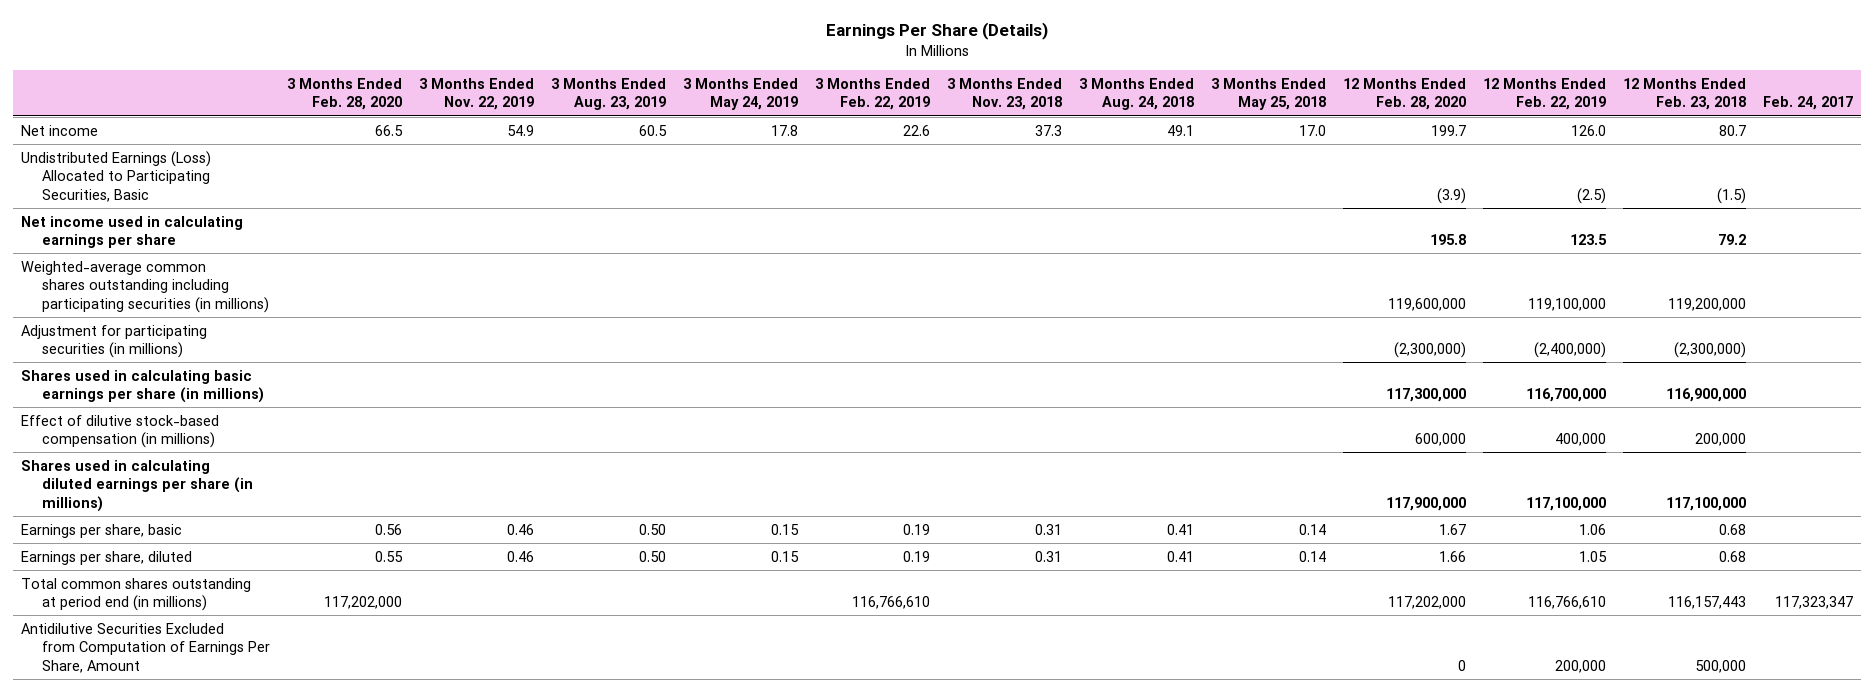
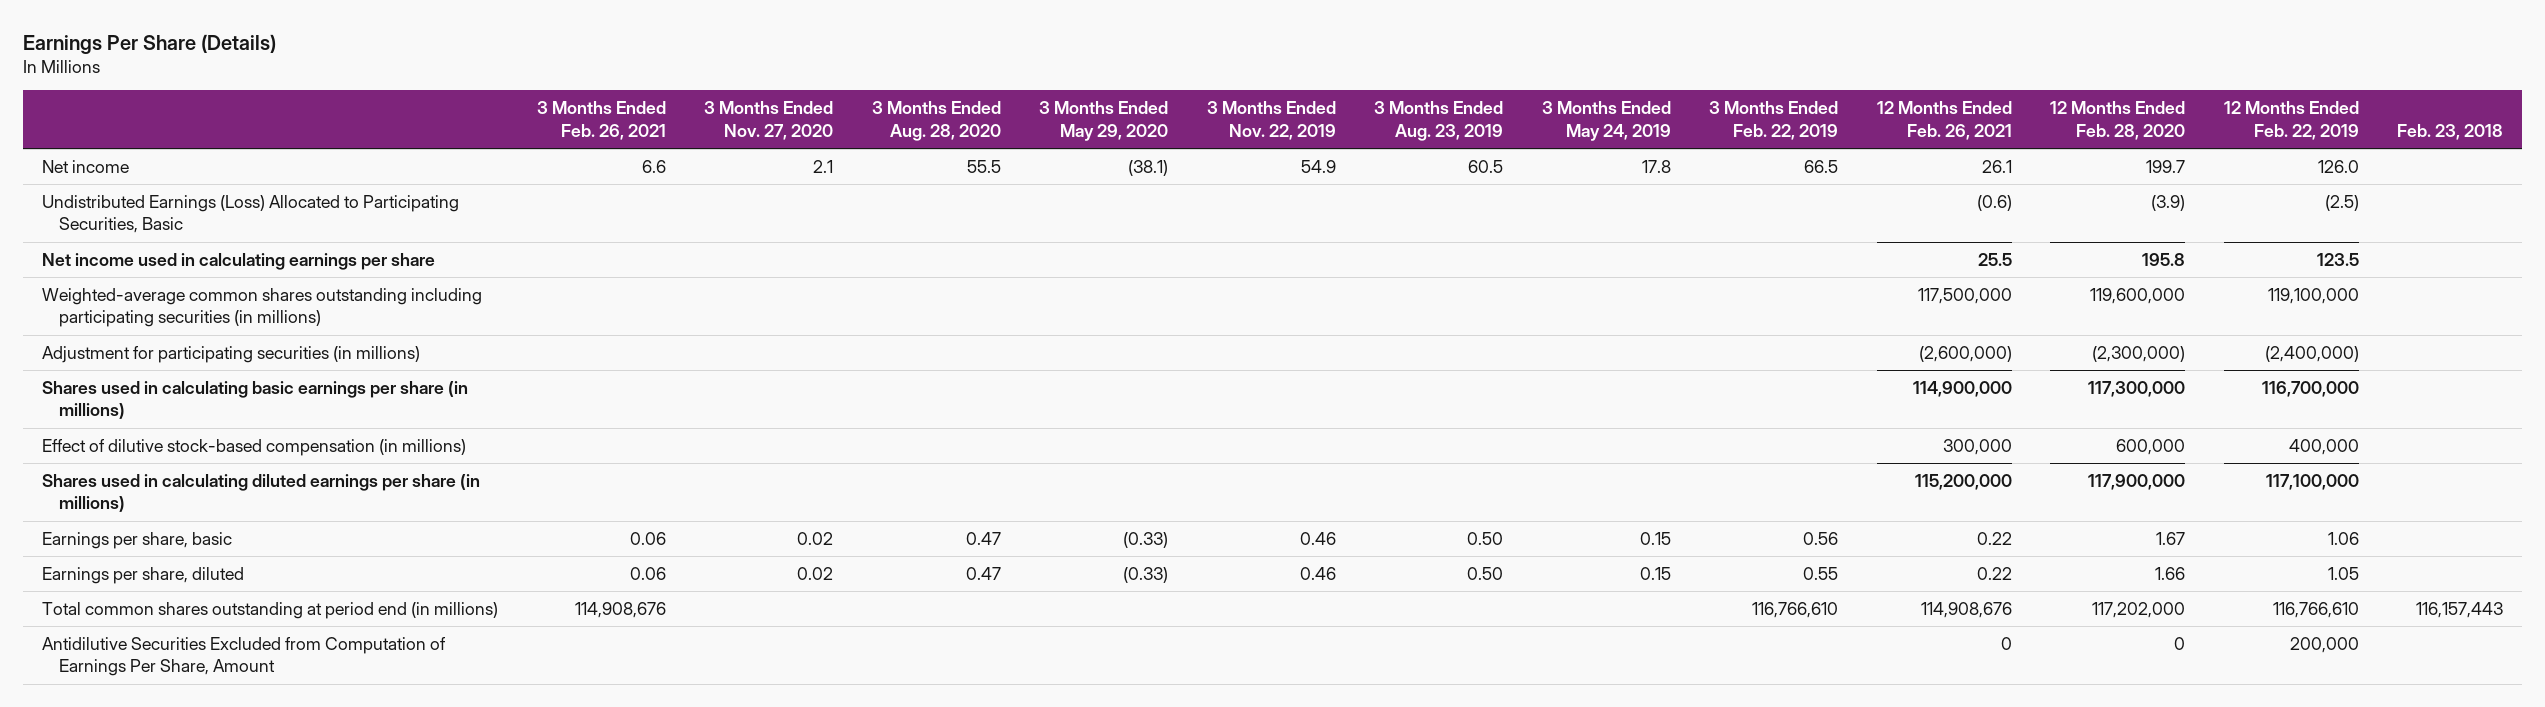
[286,77,402,111] 3 Months Ended Feb. 28, 2020 -> none
[946,77,1062,111] 3 Months Ended Nov. 23, 2018 -> none
[1078,77,1194,111] 3 Months Ended Aug. 24, 2018 -> none
[1210,77,1326,111] 3 Months Ended May 25, 2018 -> none
[1622,77,1746,111] 12 Months Ended Feb. 23, 2018 -> none
[1762,96,1853,111] Feb. 24, 2017 -> none
none -> [536,101,666,140] 3 Months Ended Feb. 26, 2021
none -> [704,101,834,140] 3 Months Ended Nov. 27, 2020
none -> [871,101,1001,141] 3 Months Ended Aug. 28, 2020
none -> [1039,101,1169,141] 3 Months Ended May 29, 2020
none -> [1876,101,2012,140] 12 Months Ended Feb. 26, 2021
none -> [2397,123,2504,140] Feb. 23, 2018
[902,124,930,136] 22.6 -> [1804,160,1839,174] 66.5
[902,523,930,535] 0.19 -> [1803,532,1839,546] 0.56
[902,550,930,562] 0.19 -> [1803,567,1839,581] 0.55

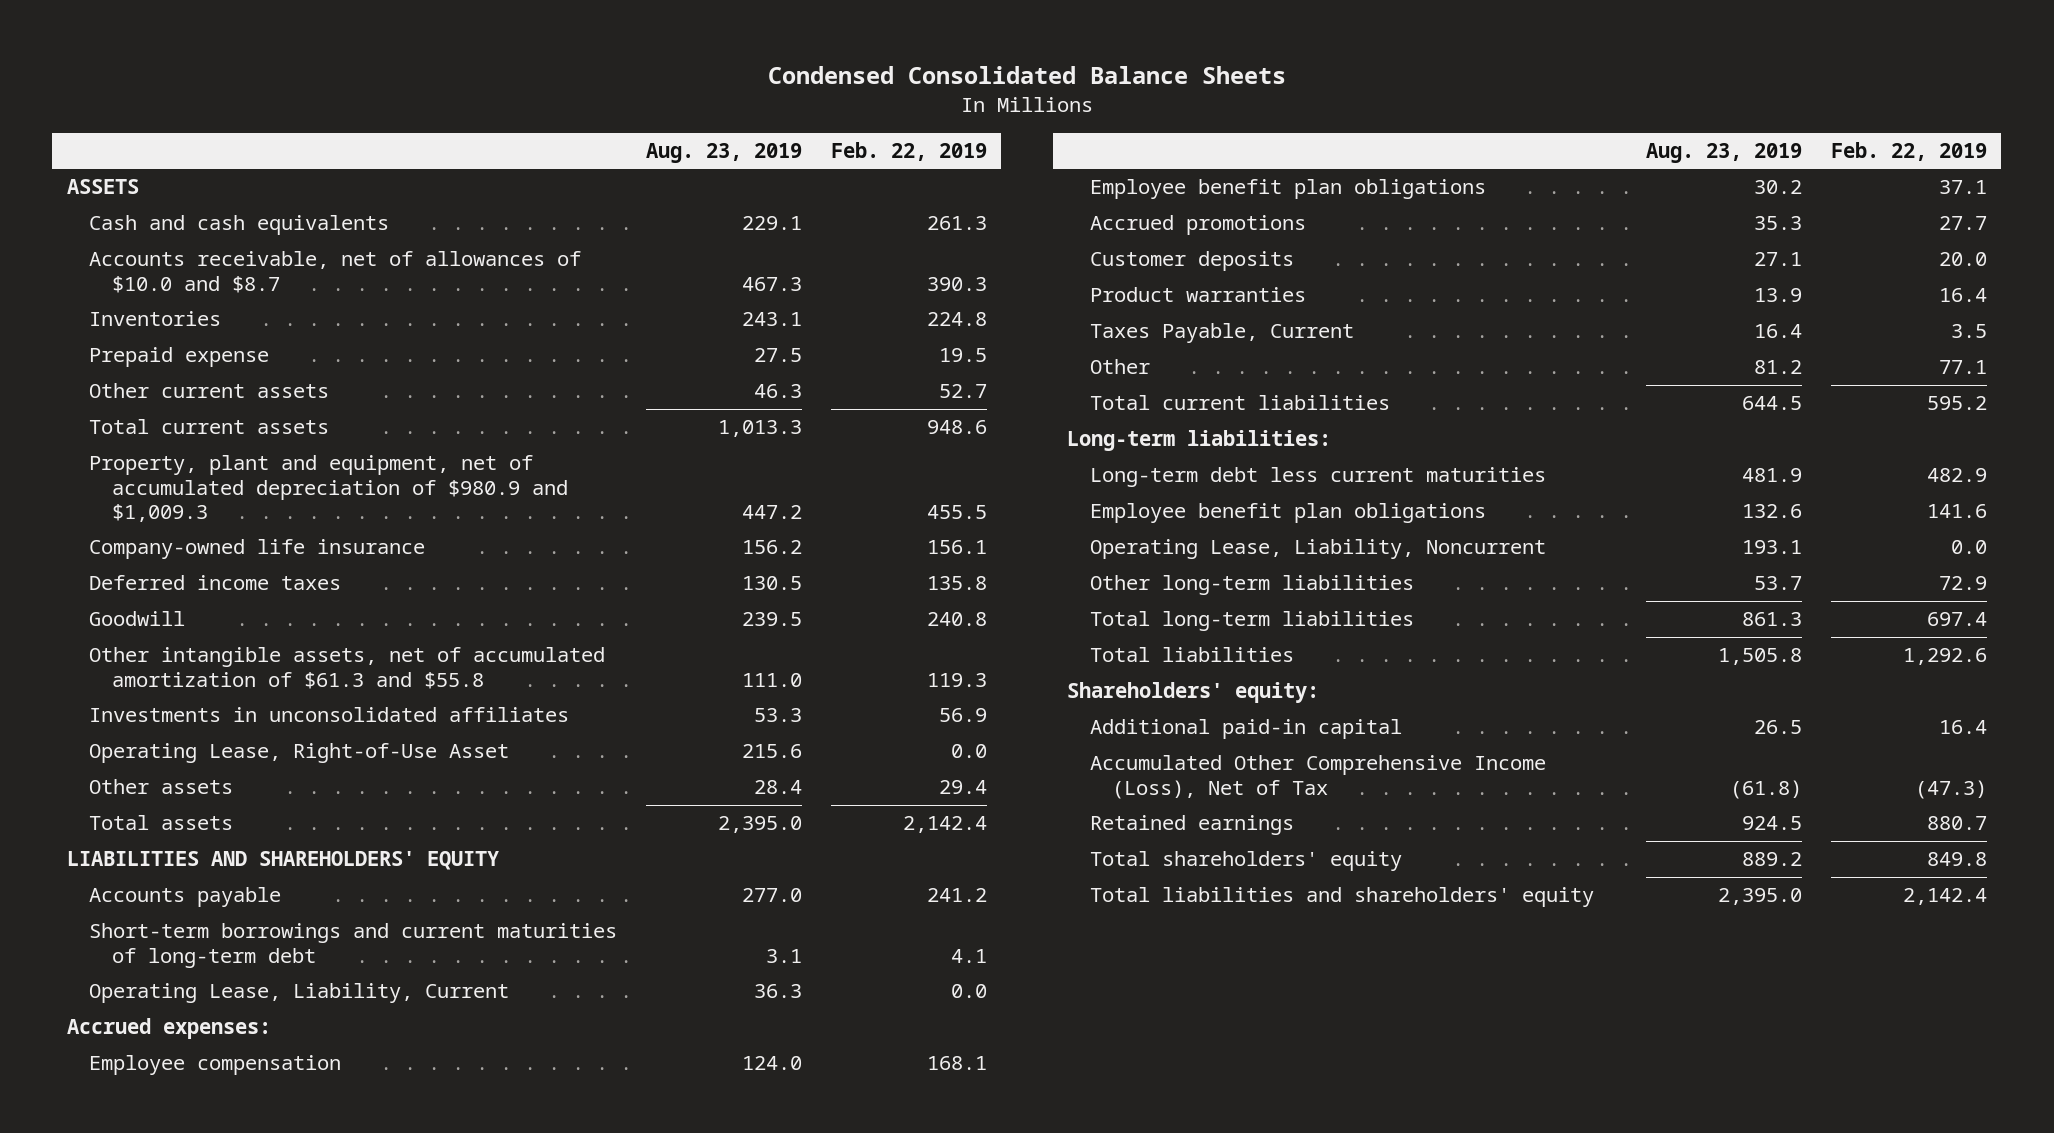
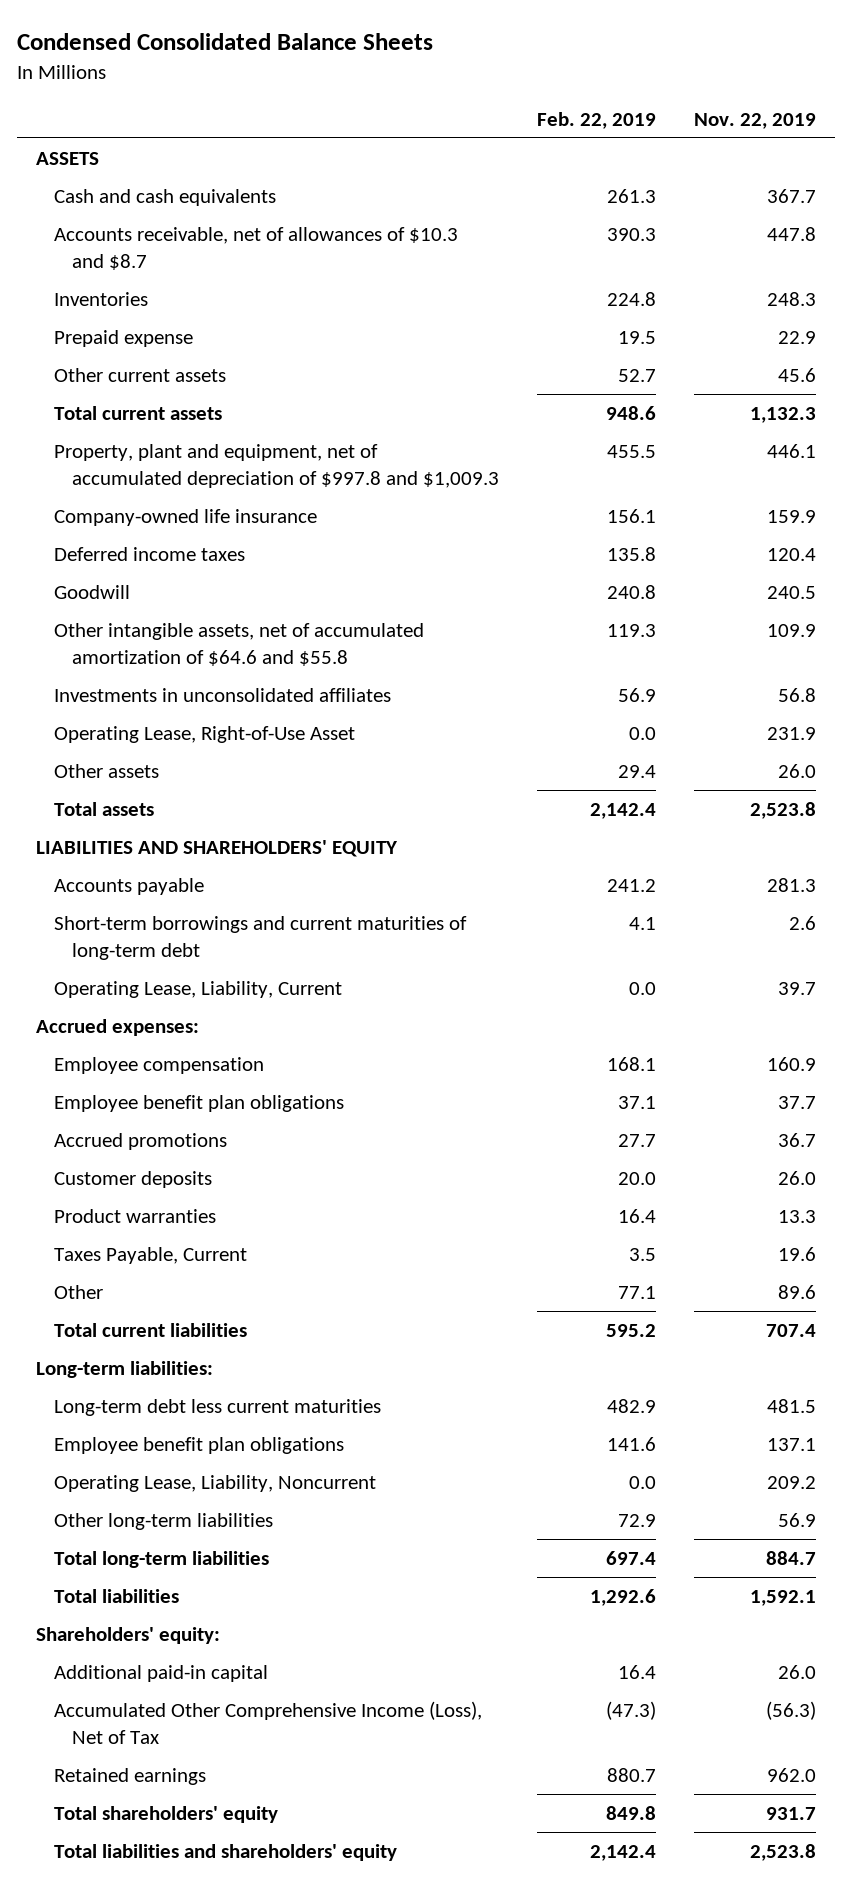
[645,142,802,163] Aug. 23, 2019 -> none
none -> [693,112,816,129] Nov. 22, 2019
[89,251,582,293] Accounts receivable, net of allowances of $10.0 and $8.7 -> [54,226,459,270] Accounts receivable, net of allowances of $10.3 and $8.7
[89,455,568,522] Property, plant and equipment, net of accumulated depreciation of $980.9 and $1,009.3 -> [54,443,500,488] Property, plant and equipment, net of accumulated depreciation of $997.8 and $1,009.3
[89,647,606,689] Other intangible assets, net of accumulated amortization of $61.3 and $55.8 -> [54,622,425,666] Other intangible assets, net of accumulated amortization of $64.6 and $55.8

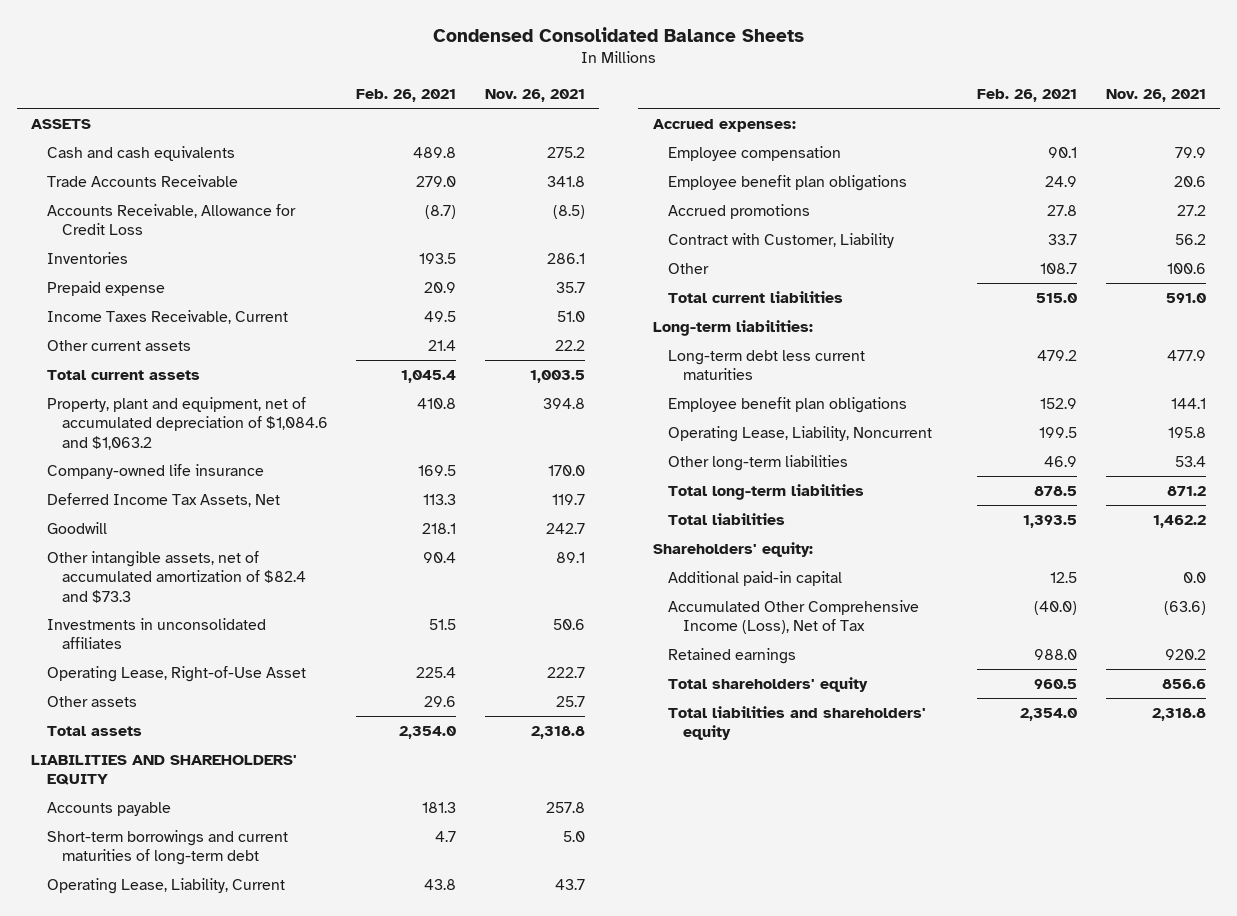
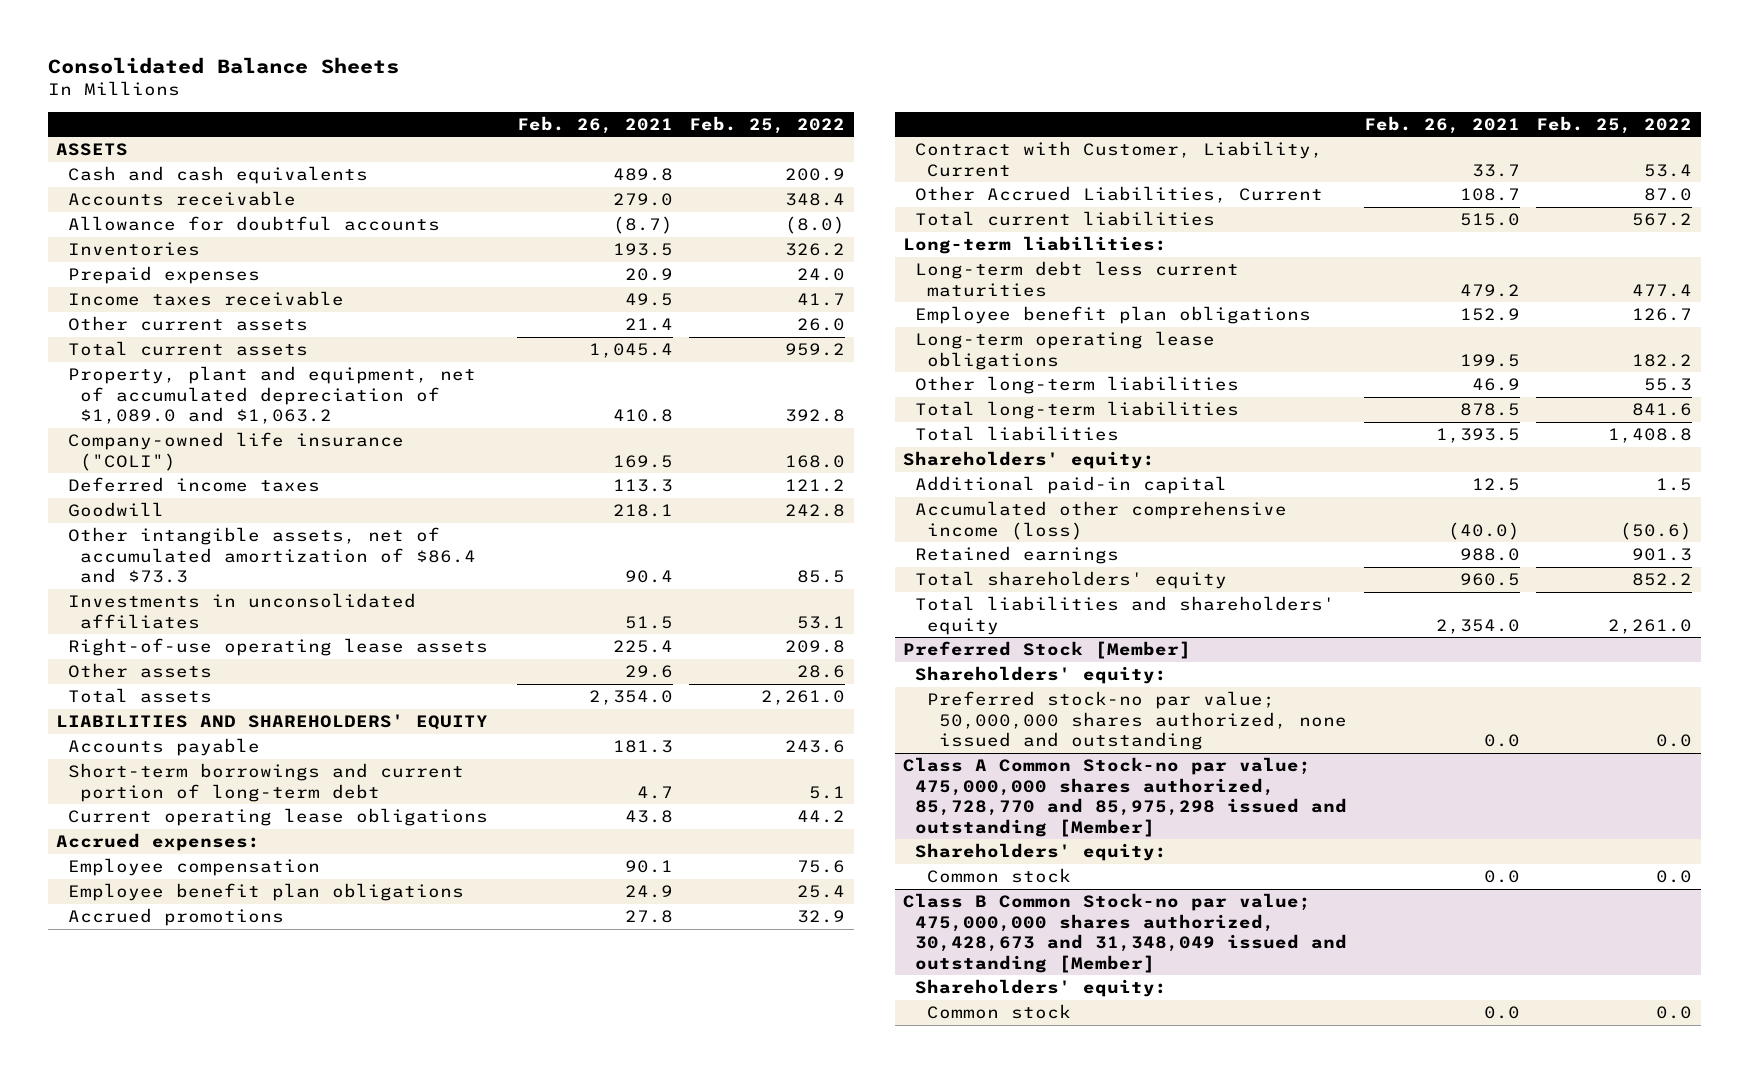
[432,26,804,42] Condensed Consolidated Balance Sheets -> [47,57,399,75] Consolidated Balance Sheets
[484,89,585,103] Nov. 26, 2021 -> none
none -> [689,115,846,134] Feb. 25, 2022
[46,174,238,187] Trade Accounts Receivable -> [67,191,296,207] Accounts receivable
[46,203,296,236] Accounts Receivable, Allowance for Credit Loss -> [67,216,440,232] Allowance for doubtful accounts
[46,280,165,296] Prepaid expense -> [67,266,260,285] Prepaid expenses
[46,309,288,324] Income Taxes Receivable, Current -> [67,291,344,307] Income taxes receivable
[46,396,329,450] Property, plant and equipment, net of accumulated depreciation of $1,084.6 and $1,063.2 -> [67,366,476,425] Property, plant and equipment, net of accumulated depreciation of $1,089.0 and $1,063.2
[46,463,264,479] Company-owned life insurance -> [67,432,404,471] Company-owned life insurance ("COLI")
[46,492,280,507] Deferred Income Tax Assets, Net -> [67,477,320,493] Deferred income taxes
[46,550,307,603] Other intangible assets, net of accumulated amortization of $82.4 and $73.3 -> [67,527,476,584] Other intangible assets, net of accumulated amortization of $86.4 and $73.3
[46,665,306,682] Operating Lease, Right-of-Use Asset -> [67,638,488,657] Right-of-use operating lease assets
[46,829,288,866] Short-term borrowings and current maturities of long-term debt -> [67,763,464,802] Short-term borrowings and current portion of long-term debt
[46,877,285,894] Operating Lease, Liability, Current -> [67,808,488,827] Current operating lease obligations
[667,232,894,248] Contract with Customer, Liability -> [914,141,1323,177] Contract with Customer, Liability, Current
[667,262,709,274] Other -> [914,186,1323,204] Other Accrued Liabilities, Current
[667,425,932,442] Operating Lease, Liability, Noncurrent -> [914,331,1215,370] Long-term operating lease obligations
[667,599,919,635] Accumulated Other Comprehensive Income (Loss), Net of Tax -> [914,501,1287,540] Accumulated other comprehensive income (loss)
none -> [903,641,1192,660] Preferred Stock [Member]
none -> [914,666,1167,685] Shareholders' equity:
none -> [926,691,1347,751] Preferred stock-no par value; 50,000,000 shares authorized, none issued and outstanding
none -> [903,757,1347,837] Class A Common Stock-no par value; 475,000,000 shares authorized, 85,728,770 and 85,975,298 issued and outstanding [Member]
none -> [914,843,1167,862] Shareholders' equity:
none -> [926,868,1071,884] Common stock
none -> [903,893,1347,973] Class B Common Stock-no par value; 475,000,000 shares authorized, 30,428,673 and 31,348,049 issued and outstanding [Member]
none -> [914,979,1167,998] Shareholders' equity:
none -> [926,1004,1071,1020] Common stock

